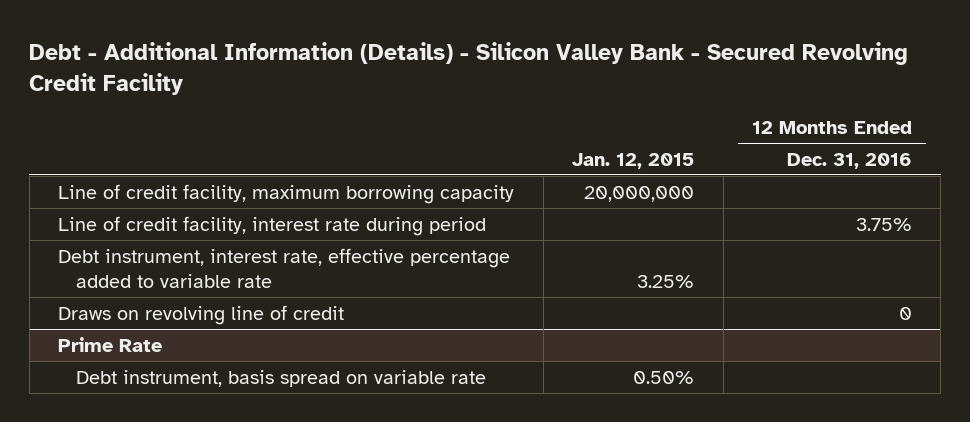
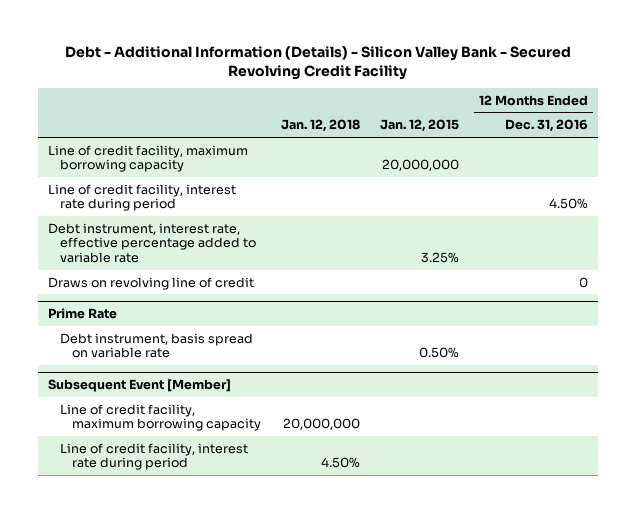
none -> [280,119,360,133] Jan. 12, 2018
[856,217,913,231] 3.75% -> [549,198,589,210] 4.50%
none -> [47,379,231,393] Subsequent Event [Member]
none -> [59,403,261,432] Line of credit facility, maximum borrowing capacity
none -> [59,442,248,471] Line of credit facility, interest rate during period

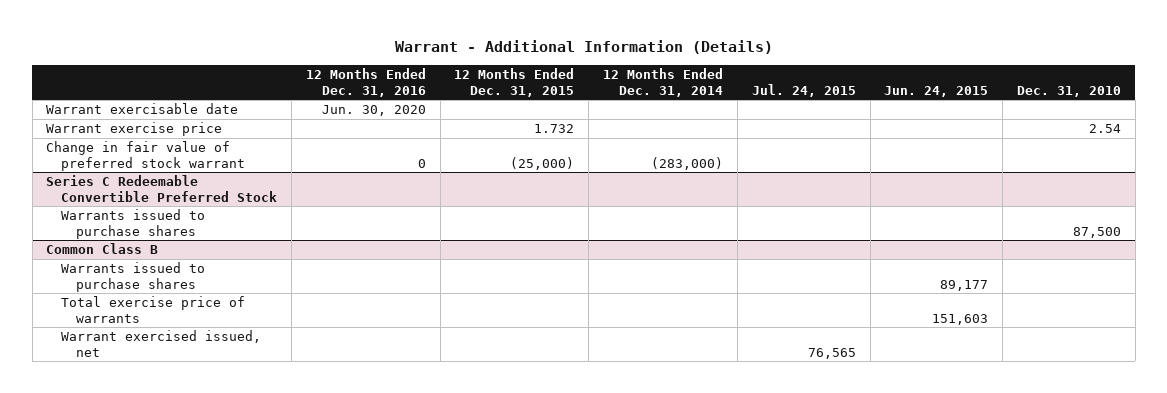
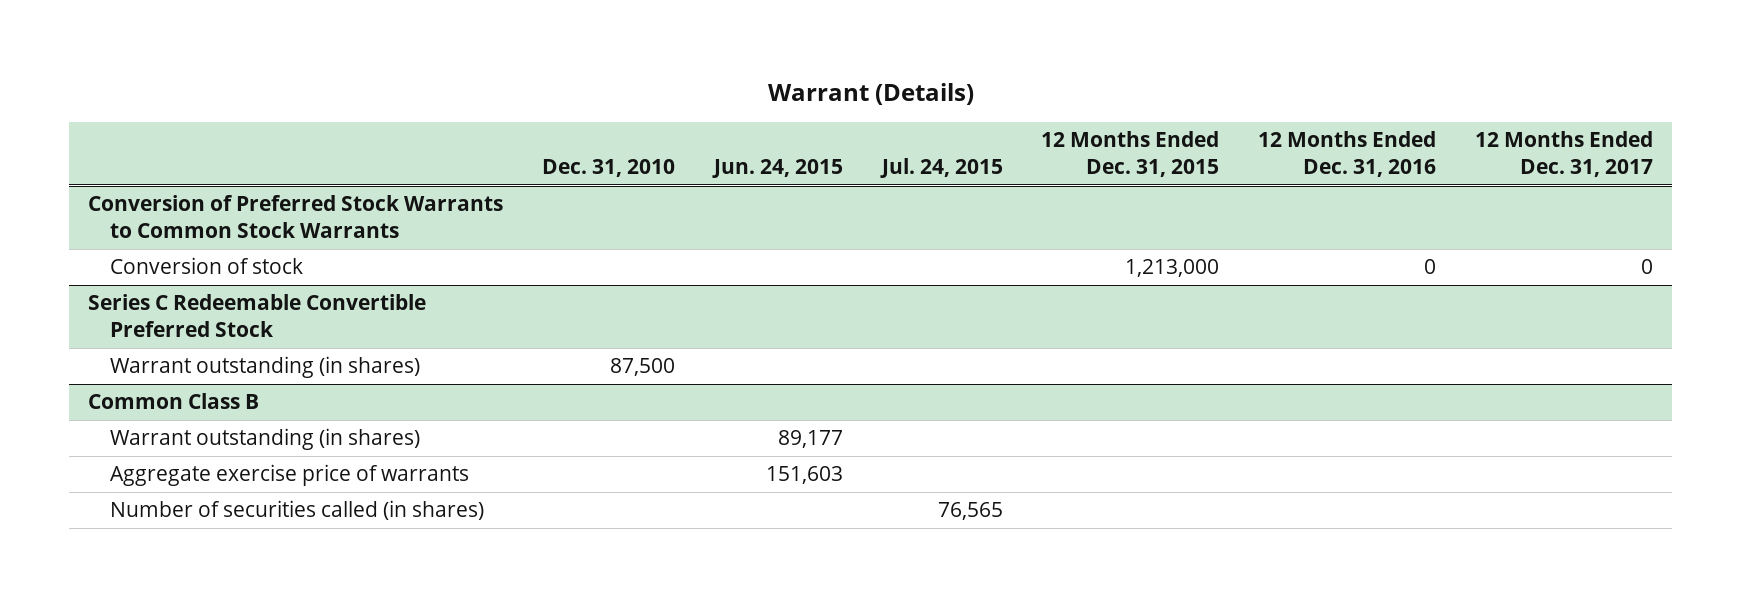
[394,40,773,55] Warrant - Additional Information (Details) -> [767,83,974,106] Warrant (Details)
[603,68,724,97] 12 Months Ended Dec. 31, 2014 -> none
none -> [1475,131,1654,177] 12 Months Ended Dec. 31, 2017
[46,103,239,115] Warrant exercisable date -> none
[46,122,223,137] Warrant exercise price -> none
[46,141,246,171] Change in fair value of preferred stock warrant -> none
none -> [88,195,504,239] Conversion of Preferred Stock Warrants to Common Stock Warrants
none -> [110,257,304,275] Conversion of stock
[61,209,206,239] Warrants issued to purchase shares -> [110,356,421,379] Warrant outstanding (in shares)
[61,262,206,292] Warrants issued to purchase shares -> [110,428,421,451] Warrant outstanding (in shares)
[61,296,246,323] Total exercise price of warrants -> [110,464,470,487] Aggregate exercise price of warrants
[61,330,262,357] Warrant exercised issued, net -> [110,500,485,521] Number of securities called (in shares)

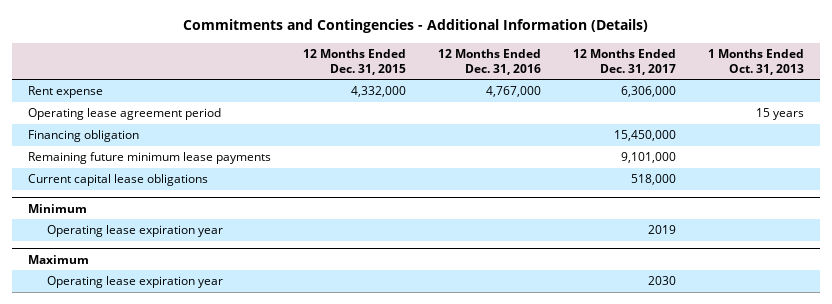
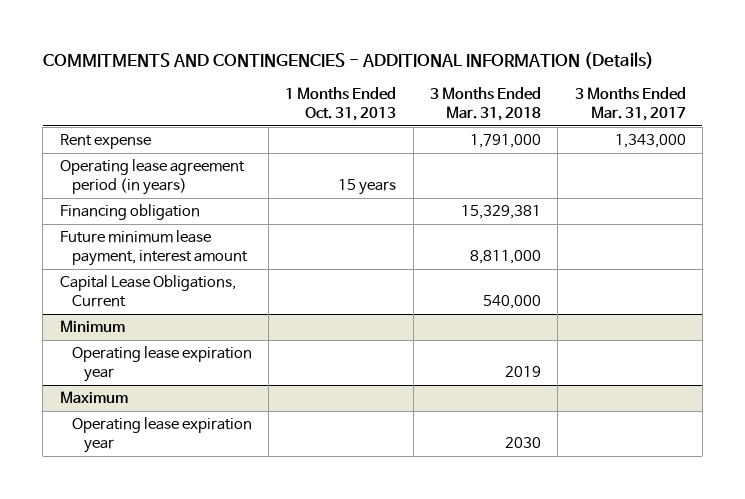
[182,19,648,34] Commitments and Contingencies - Additional Information (Details) -> [42,51,654,69] COMMITMENTS AND CONTINGENCIES - ADDITIONAL INFORMATION (Details)
[302,48,406,75] 12 Months Ended Dec. 31, 2015 -> none
[437,48,541,75] 12 Months Ended Dec. 31, 2016 -> none
[573,48,677,75] 12 Months Ended Dec. 31, 2017 -> none
none -> [429,87,541,122] 3 Months Ended Mar. 31, 2018
none -> [574,87,686,122] 3 Months Ended Mar. 31, 2017
[27,108,221,121] Operating lease agreement period -> [59,159,245,196] Operating lease agreement period (in years)
[27,152,271,165] Remaining future minimum lease payments -> [59,230,248,267] Future minimum lease payment, interest amount
[27,174,208,187] Current capital lease obligations -> [59,275,236,308] Capital Lease Obligations, Current

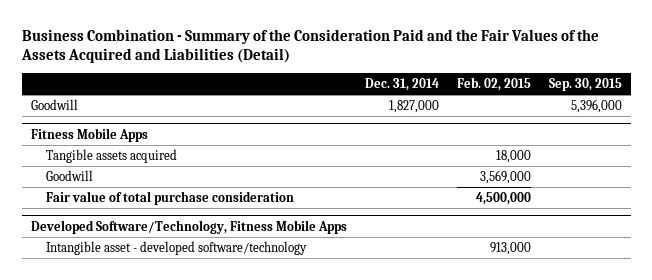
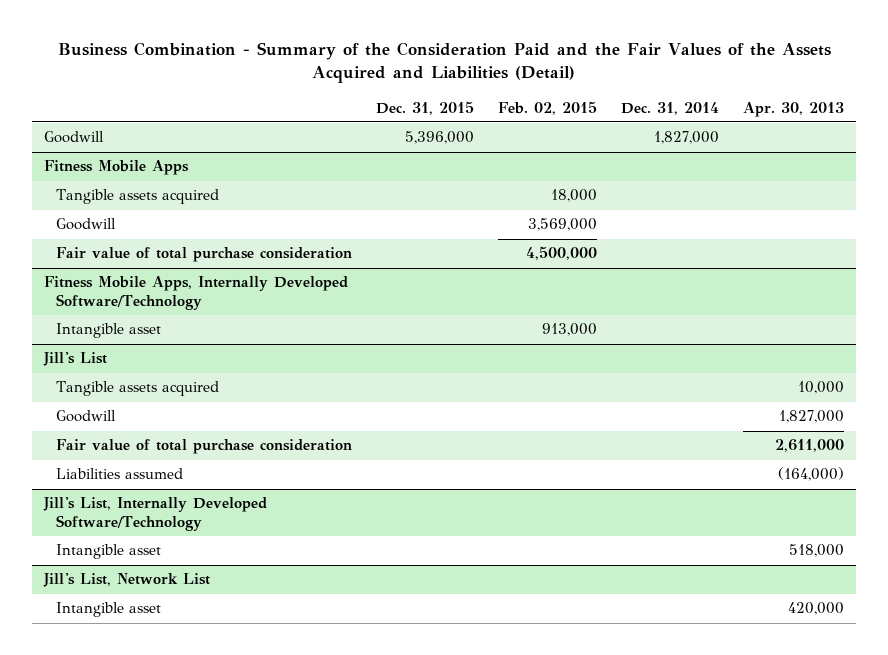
[548,77,622,91] Sep. 30, 2015 -> none
none -> [376,100,475,115] Dec. 31, 2015
none -> [742,101,844,117] Apr. 30, 2013
[30,219,347,234] Developed Software/Technology, Fitness Mobile Apps -> [43,276,348,311] Fitness Mobile Apps, Internally Developed Software/Technology
[46,240,308,255] Intangible asset - developed software/technology -> [56,323,162,339] Intangible asset
none -> [42,352,107,367] Jill's List
none -> [56,381,220,397] Tangible assets acquired
none -> [56,410,117,423] Goodwill
none -> [56,439,353,455] Fair value of total purchase consideration
none -> [56,468,184,480] Liabilities assumed
none -> [42,497,267,532] Jill's List, Internally Developed Software/Technology
none -> [56,544,162,560] Intangible asset
none -> [42,573,210,588] Jill's List, Network List
none -> [56,602,162,618] Intangible asset

